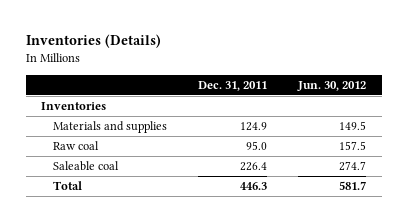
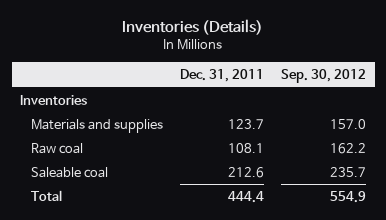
[297,80,367,91] Jun. 30, 2012 -> none
none -> [281,69,367,84] Sep. 30, 2012
[240,122,268,132] 124.9 -> [227,118,264,129] 123.7
[246,141,268,151] 95.0 -> [227,142,264,153] 108.1
[240,162,268,172] 226.4 -> [227,166,264,178] 212.6
[240,182,268,191] 446.3 -> [227,190,264,203] 444.4

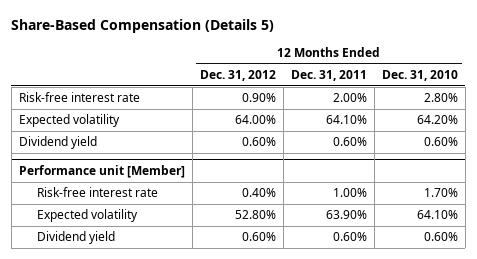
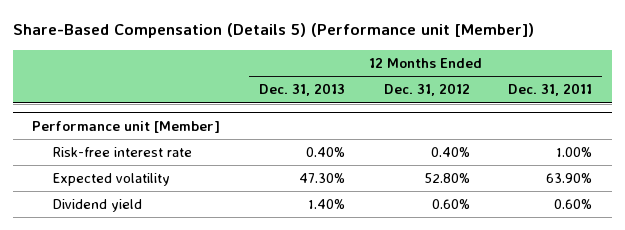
[11,18,275,33] Share-Based Compensation (Details 5) -> [12,23,534,39] Share-Based Compensation (Details 5) (Performance unit [Member])
[381,70,458,82] Dec. 31, 2010 -> none
none -> [258,83,345,97] Dec. 31, 2013
[18,92,140,103] Risk-free interest rate -> none
[18,114,120,128] Expected volatility -> none
[18,136,97,150] Dividend yield -> none

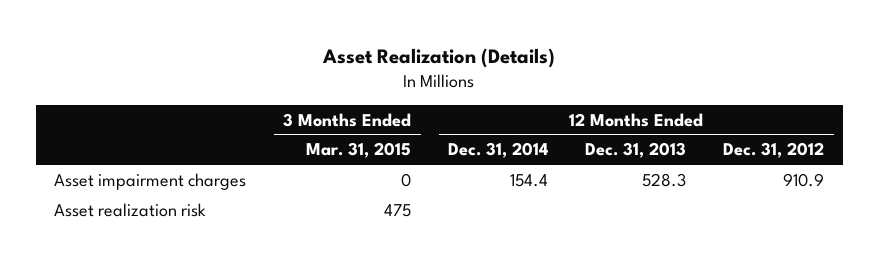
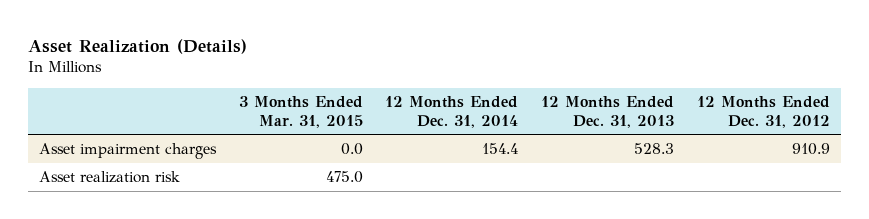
[401,172,412,187] 0 -> [340,143,363,156] 0.0
[384,203,412,217] 475 -> [325,171,363,184] 475.0

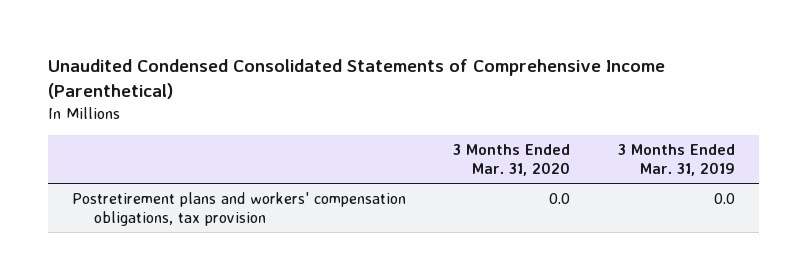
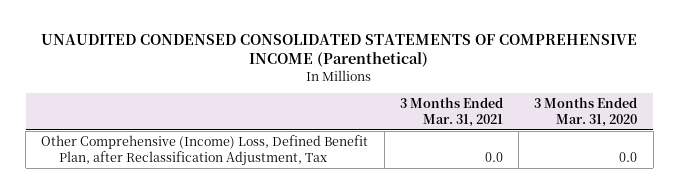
[47,59,665,100] Unaudited Condensed Consolidated Statements of Comprehensive Income (Parenthetical) -> [41,33,638,68] UNAUDITED CONDENSED CONSOLIDATED STATEMENTS OF COMPREHENSIVE INCOME (Parenthetical)
[618,143,736,177] 3 Months Ended Mar. 31, 2019 -> none
none -> [399,97,503,128] 3 Months Ended Mar. 31, 2021
[71,191,406,227] Postretirement plans and workers' compensation obligations, tax provision -> [41,134,369,166] Other Comprehensive (Income) Loss, Defined Benefit Plan, after Reclassification Adjustment, Tax

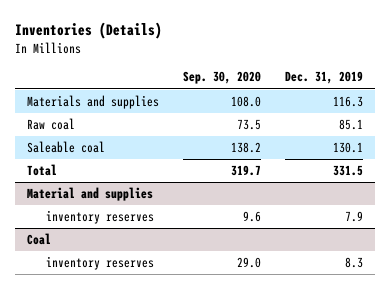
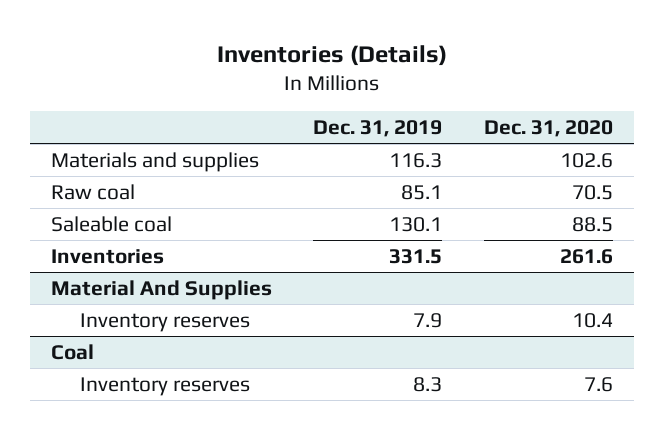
[183,71,262,85] Sep. 30, 2020 -> none
none -> [483,119,613,137] Dec. 31, 2020
[27,164,58,177] Total -> [50,248,164,264] Inventories
[27,187,154,202] Material and supplies -> [50,279,272,300] Material And Supplies
[45,210,154,225] inventory reserves -> [79,312,250,332] Inventory reserves
[45,256,154,271] inventory reserves -> [79,376,250,396] Inventory reserves

